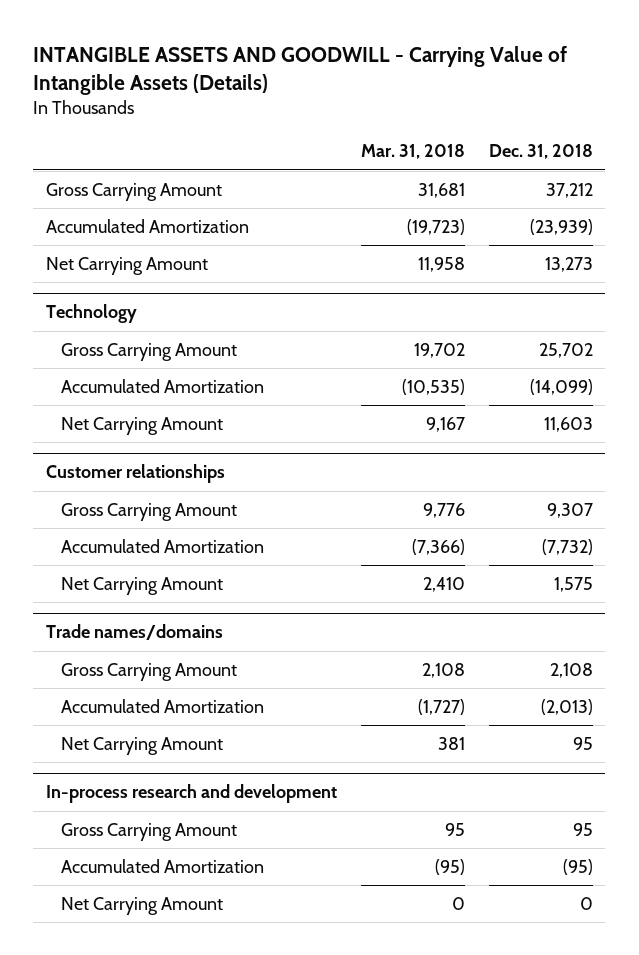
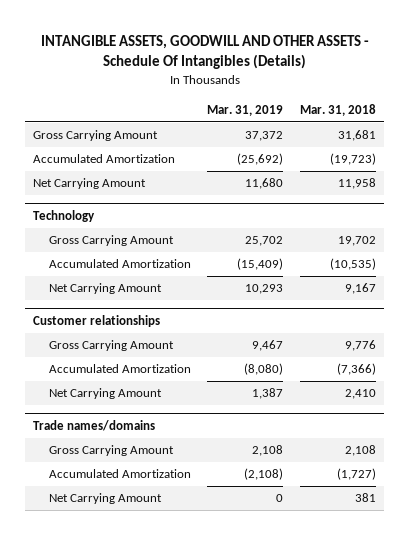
[33,45,568,95] INTANGIBLE ASSETS AND GOODWILL - Carrying Value of Intangible Assets (Details) -> [40,34,369,70] INTANGIBLE ASSETS, GOODWILL AND OTHER ASSETS - Schedule Of Intangibles (Details)
[489,144,594,160] Dec. 31, 2018 -> none
none -> [207,104,284,116] Mar. 31, 2019
[45,784,337,804] In-process research and development -> none
[60,822,237,841] Gross Carrying Amount -> none
[60,858,264,873] Accumulated Amortization -> none
[60,896,223,915] Net Carrying Amount -> none

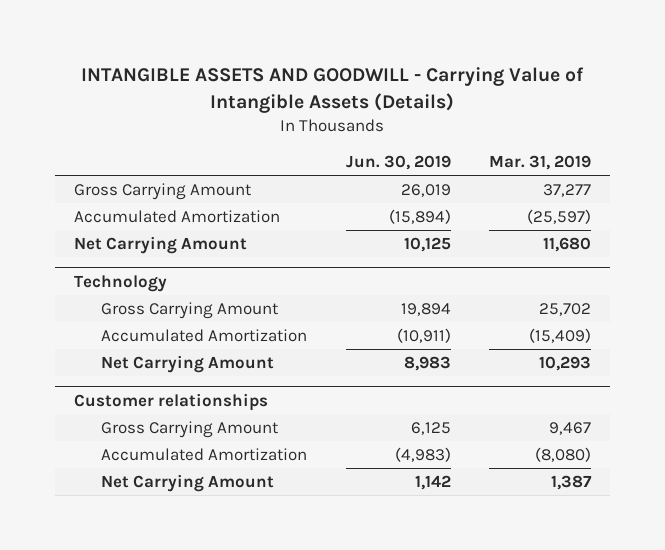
[40,34,369,70] INTANGIBLE ASSETS, GOODWILL AND OTHER ASSETS - Schedule Of Intangibles (Details) -> [81,67,585,113] INTANGIBLE ASSETS AND GOODWILL - Carrying Value of Intangible Assets (Details)
[299,103,376,116] Mar. 31, 2018 -> none
none -> [345,154,451,170] Jun. 30, 2019
[245,131,284,142] 37,372 -> [543,184,592,198] 37,277
[237,153,284,166] (25,692) -> [527,209,592,225] (25,597)
[33,420,156,432] Trade names/domains -> none
[49,445,175,457] Gross Carrying Amount -> none
[49,469,192,479] Accumulated Amortization -> none
[49,493,163,505] Net Carrying Amount -> none

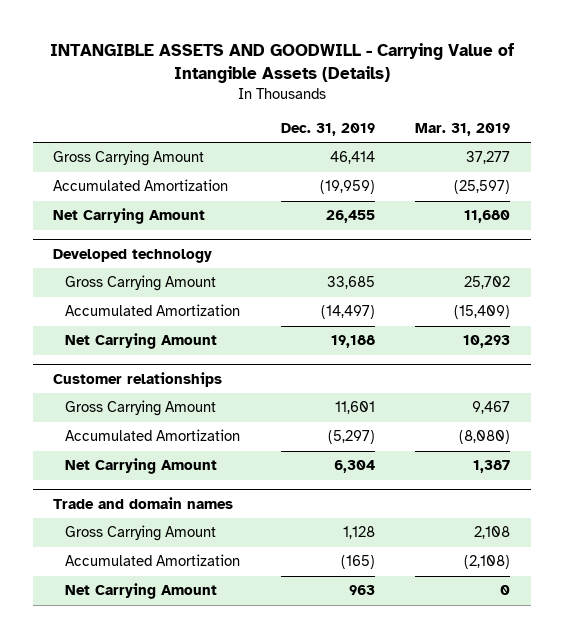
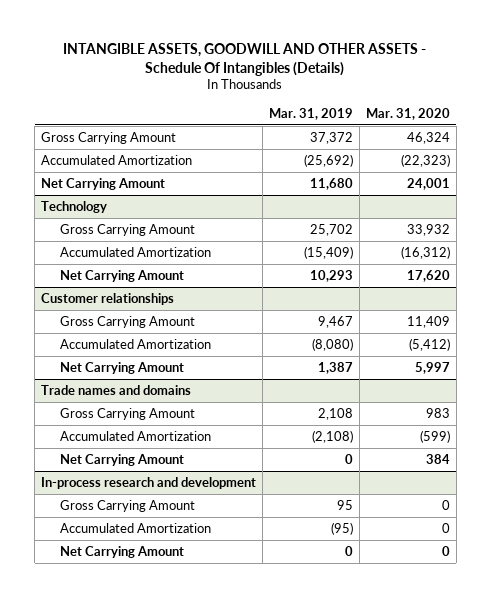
[49,42,514,83] INTANGIBLE ASSETS AND GOODWILL - Carrying Value of Intangible Assets (Details) -> [63,42,427,76] INTANGIBLE ASSETS, GOODWILL AND OTHER ASSETS - Schedule Of Intangibles (Details)
[280,123,375,137] Dec. 31, 2019 -> none
none -> [365,107,450,120] Mar. 31, 2020
[466,151,511,165] 37,277 -> [309,132,353,145] 37,372
[454,180,511,195] (25,597) -> [303,154,353,168] (25,692)
[53,248,213,263] Developed technology -> [41,201,108,214] Technology
[53,496,234,509] Trade and domain names -> [41,385,192,396] Trade names and domains
none -> [41,477,257,490] In-process research and development
none -> [59,500,195,513] Gross Carrying Amount
none -> [59,523,211,534] Accumulated Amortization
none -> [59,546,184,559] Net Carrying Amount

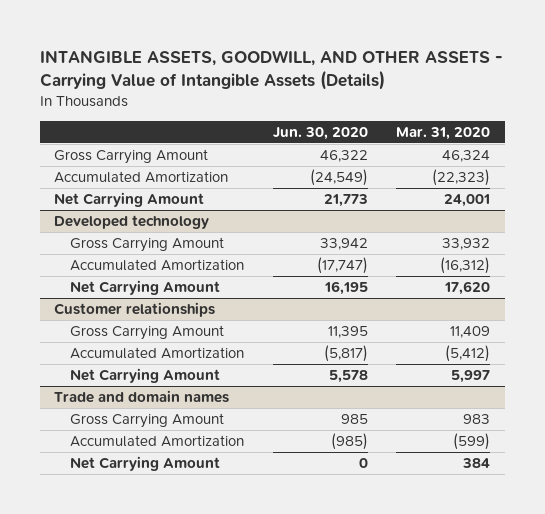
[63,42,427,76] INTANGIBLE ASSETS, GOODWILL AND OTHER ASSETS - Schedule Of Intangibles (Details) -> [39,49,503,90] INTANGIBLE ASSETS, GOODWILL, AND OTHER ASSETS - Carrying Value of Intangible Assets (Details)
[268,107,353,120] Mar. 31, 2019 -> none
none -> [272,126,368,140] Jun. 30, 2020
[41,201,108,214] Technology -> [54,214,210,229] Developed technology
[41,385,192,396] Trade names and domains -> [54,389,230,403] Trade and domain names
[41,477,257,490] In-process research and development -> none
[59,500,195,513] Gross Carrying Amount -> none
[59,523,211,534] Accumulated Amortization -> none
[59,546,184,559] Net Carrying Amount -> none

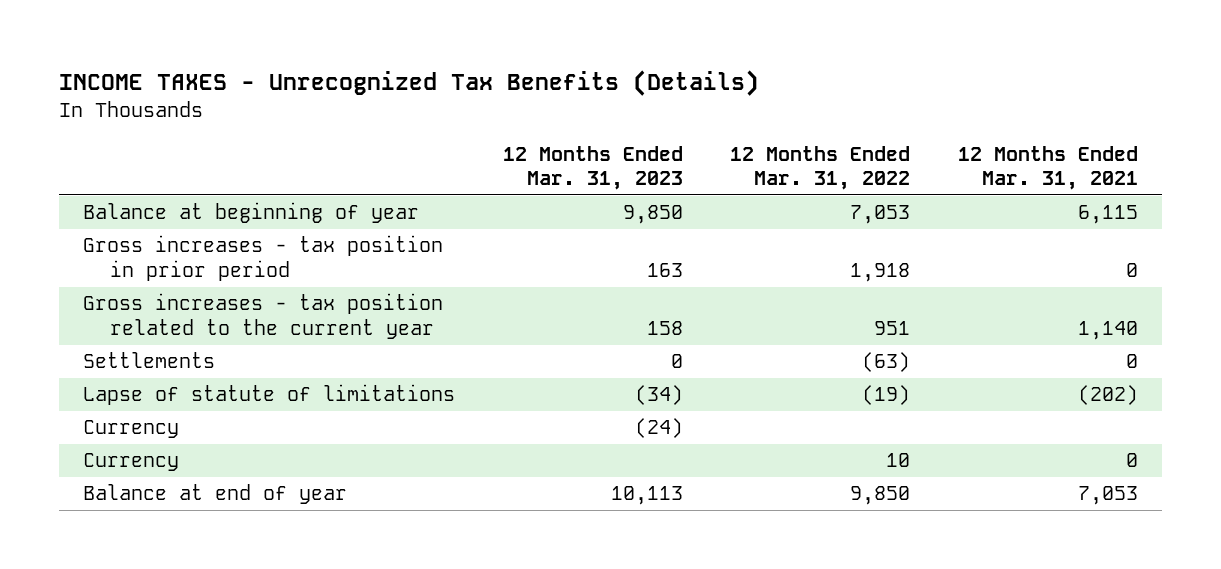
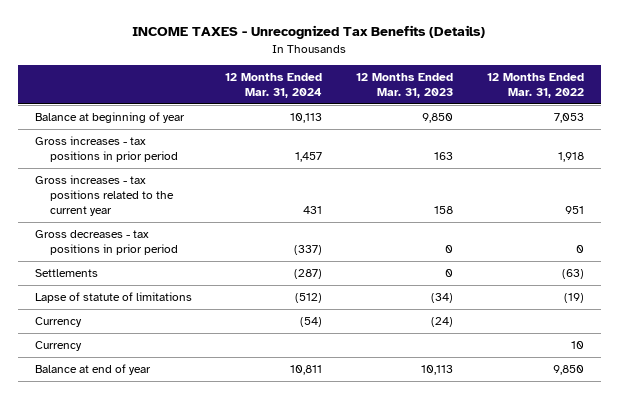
[957,145,1138,191] 12 Months Ended Mar. 31, 2021 -> none
none -> [225,72,323,98] 12 Months Ended Mar. 31, 2024
[83,235,444,282] Gross increases - tax position in prior period -> [34,136,178,163] Gross increases - tax positions in prior period
[83,293,444,340] Gross increases - tax position related to the current year -> [34,175,174,217] Gross increases - tax positions related to the current year
none -> [34,230,178,256] Gross decreases - tax positions in prior period

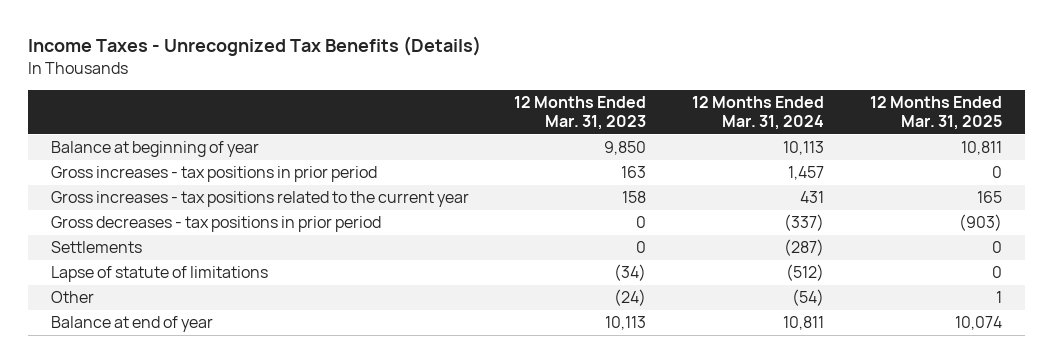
[132,25,486,40] INCOME TAXES - Unrecognized Tax Benefits (Details) -> [27,36,481,57] Income Taxes - Unrecognized Tax Benefits (Details)
[486,72,584,98] 12 Months Ended Mar. 31, 2022 -> none
none -> [869,95,1002,131] 12 Months Ended Mar. 31, 2025
[34,341,82,352] Currency -> none
[34,317,82,328] Currency -> [50,291,94,304] Other

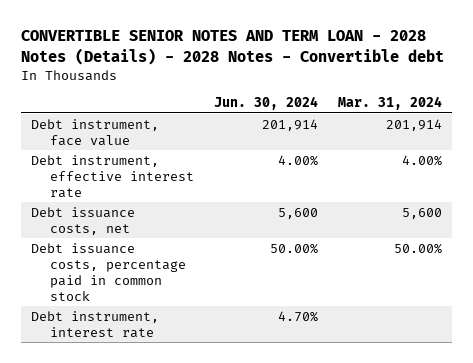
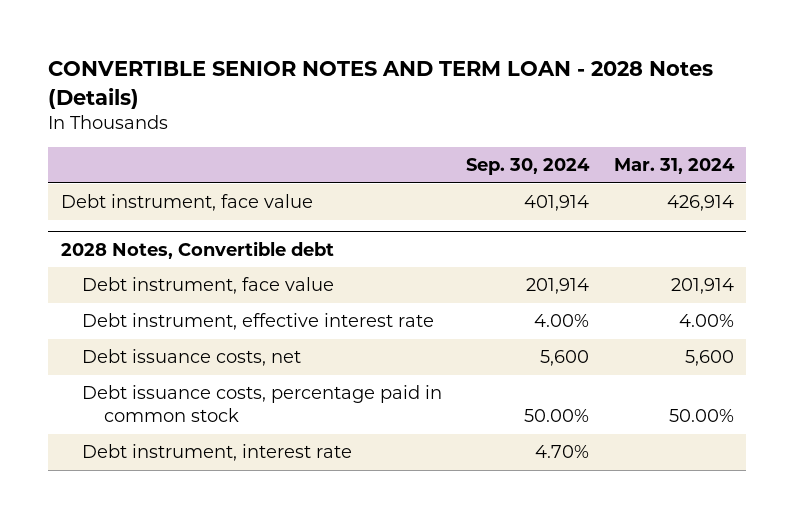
[20,30,444,65] CONVERTIBLE SENIOR NOTES AND TERM LOAN - 2028 Notes (Details) - 2028 Notes - Convertible debt -> [48,61,714,109] CONVERTIBLE SENIOR NOTES AND TERM LOAN - 2028 Notes (Details)
[214,96,319,111] Jun. 30, 2024 -> none
none -> [466,158,591,176] Sep. 30, 2024
none -> [60,194,313,212] Debt instrument, face value
none -> [60,240,334,259] 2028 Notes, Convertible debt

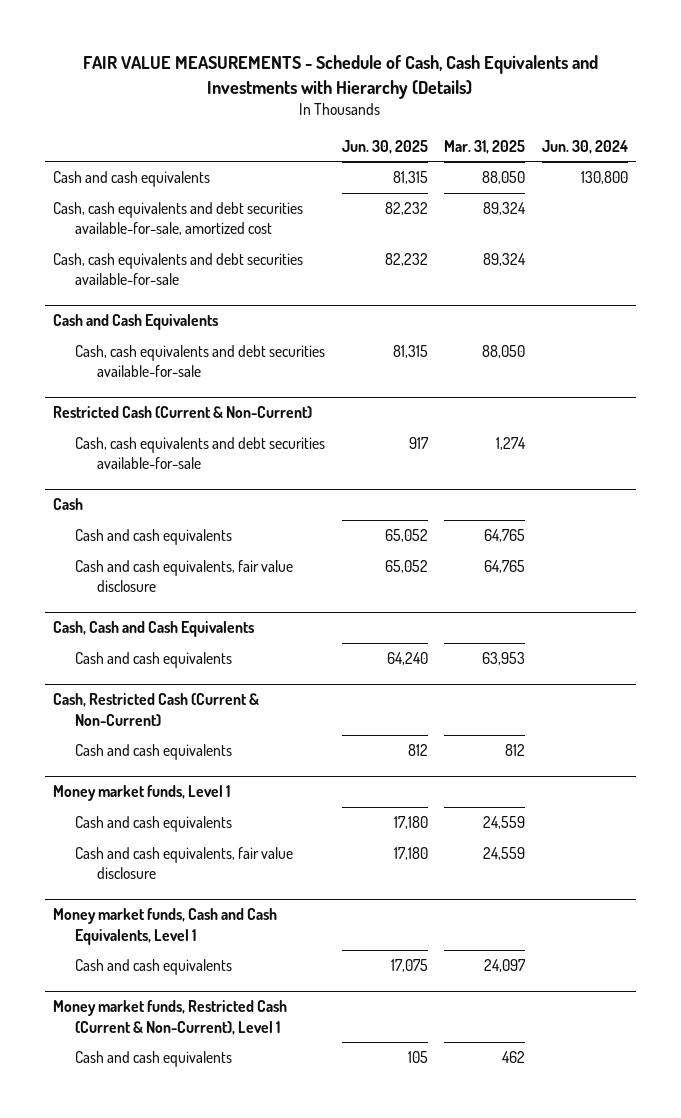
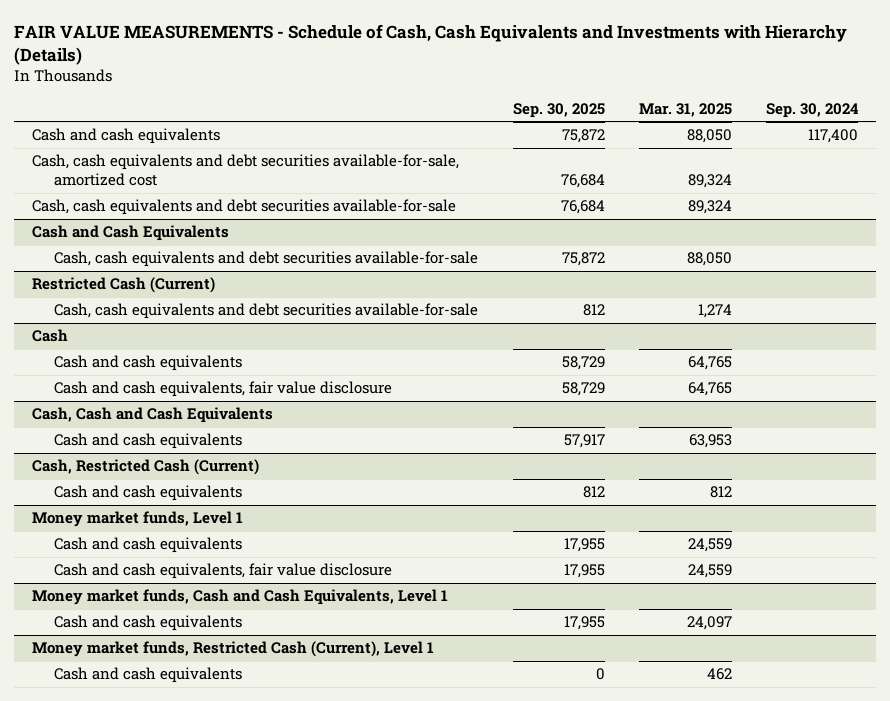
[341,139,428,154] Jun. 30, 2025 -> none
[541,139,628,154] Jun. 30, 2024 -> none
none -> [512,103,605,119] Sep. 30, 2025
none -> [766,103,860,119] Sep. 30, 2024
[53,406,313,419] Restricted Cash (Current & Non-Current) -> [31,277,215,294] Restricted Cash (Current)
[53,693,260,726] Cash, Restricted Cash (Current & Non-Current) -> [31,459,259,476] Cash, Restricted Cash (Current)
[53,1000,288,1035] Money market funds, Restricted Cash (Current & Non-Current), Level 1 -> [31,641,434,658] Money market funds, Restricted Cash (Current), Level 1

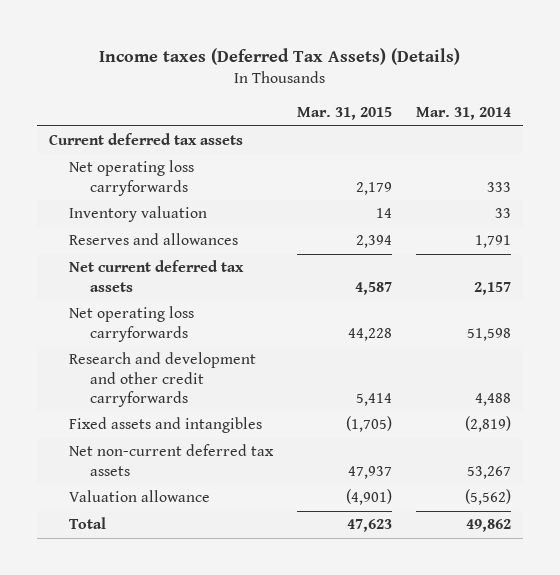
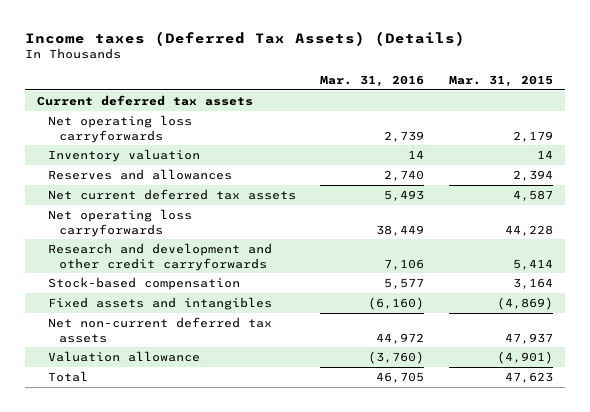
[415,107,511,121] Mar. 31, 2014 -> none
none -> [320,75,425,88] Mar. 31, 2016
none -> [47,276,240,290] Stock-based compensation
[346,416,393,433] (1,705) -> [496,296,553,310] (4,869)

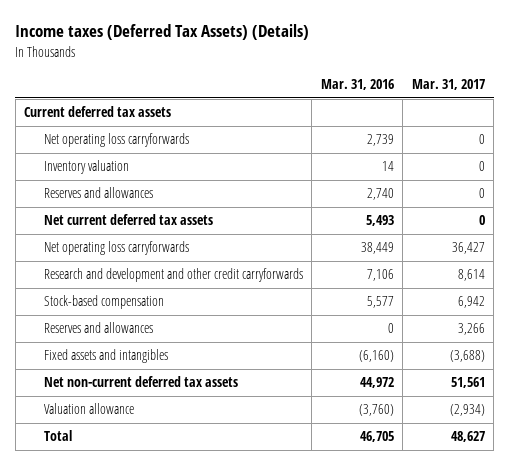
[448,75,553,88] Mar. 31, 2015 -> none
none -> [411,79,485,91] Mar. 31, 2017
none -> [43,322,153,334] Reserves and allowances

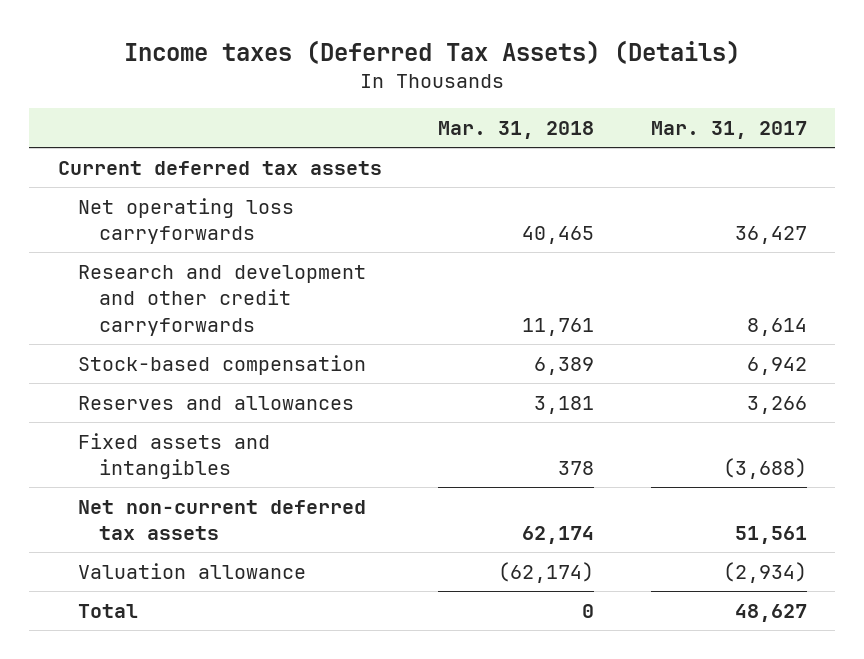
[320,79,394,91] Mar. 31, 2016 -> none
none -> [438,121,595,140] Mar. 31, 2018
[43,133,189,148] Net operating loss carryforwards -> none
[43,160,129,175] Inventory valuation -> none
[43,187,153,199] Reserves and allowances -> none
[43,214,213,226] Net current deferred tax assets -> none

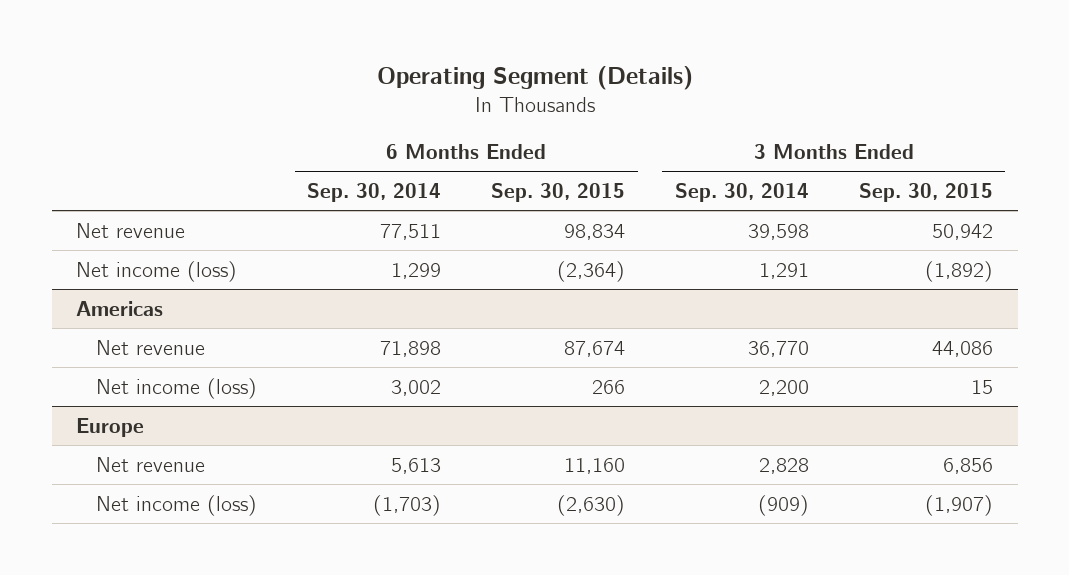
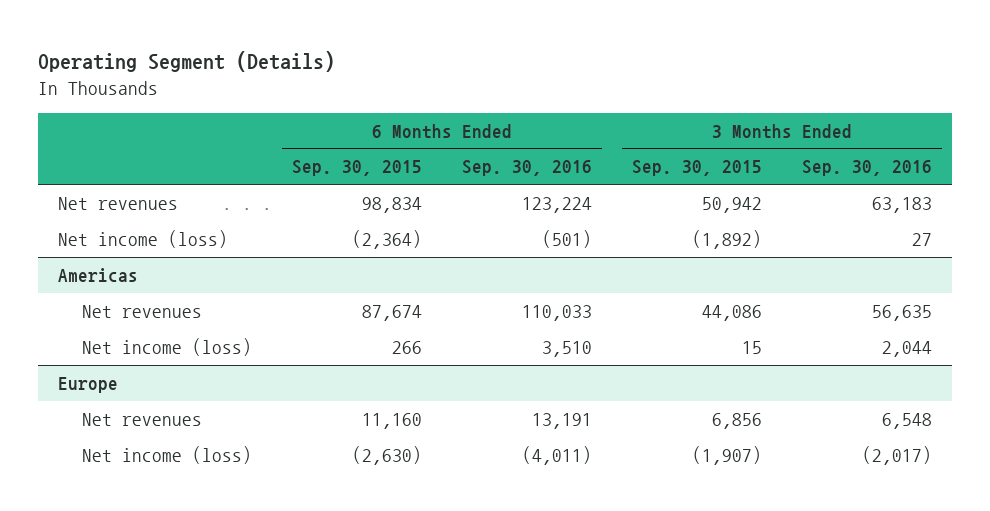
[307,183,442,203] Sep. 30, 2014 -> none
[674,183,809,203] Sep. 30, 2014 -> none
none -> [461,160,592,177] Sep. 30, 2016
none -> [801,160,932,177] Sep. 30, 2016
[76,222,186,238] Net revenue -> [58,196,179,210] Net revenues
[96,339,206,355] Net revenue -> [81,304,202,318] Net revenues
[96,456,206,472] Net revenue -> [81,412,202,426] Net revenues

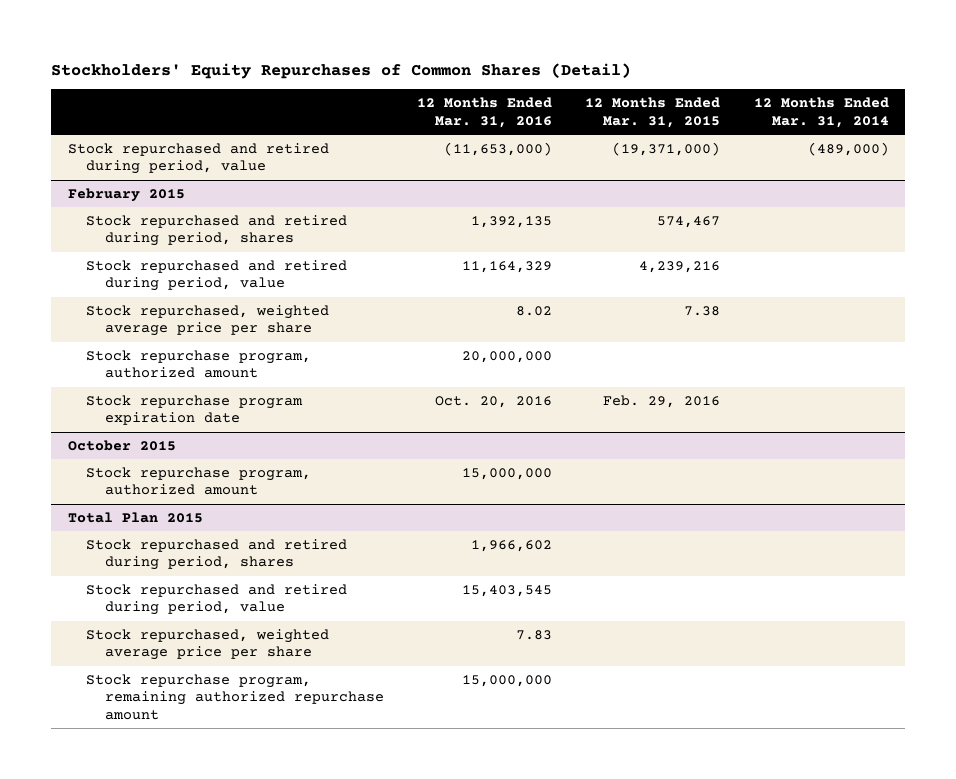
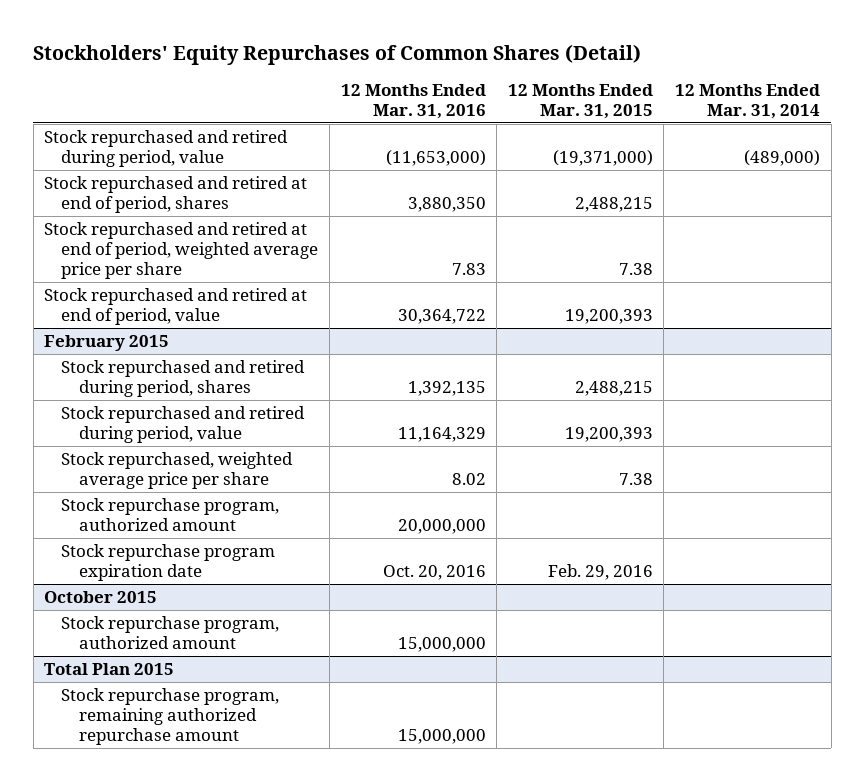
none -> [44,176,308,214] Stock repurchased and retired at end of period, shares
none -> [44,222,319,280] Stock repurchased and retired at end of period, weighted average price per share
none -> [44,288,308,326] Stock repurchased and retired at end of period, value
[657,215,721,228] 574,467 -> [574,381,653,397] 2,488,215
[639,260,721,273] 4,239,216 -> [564,427,653,443] 19,200,393
[86,538,348,571] Stock repurchased and retired during period, shares -> none
[86,583,348,616] Stock repurchased and retired during period, value -> none
[86,628,330,661] Stock repurchased, weighted average price per share -> none

